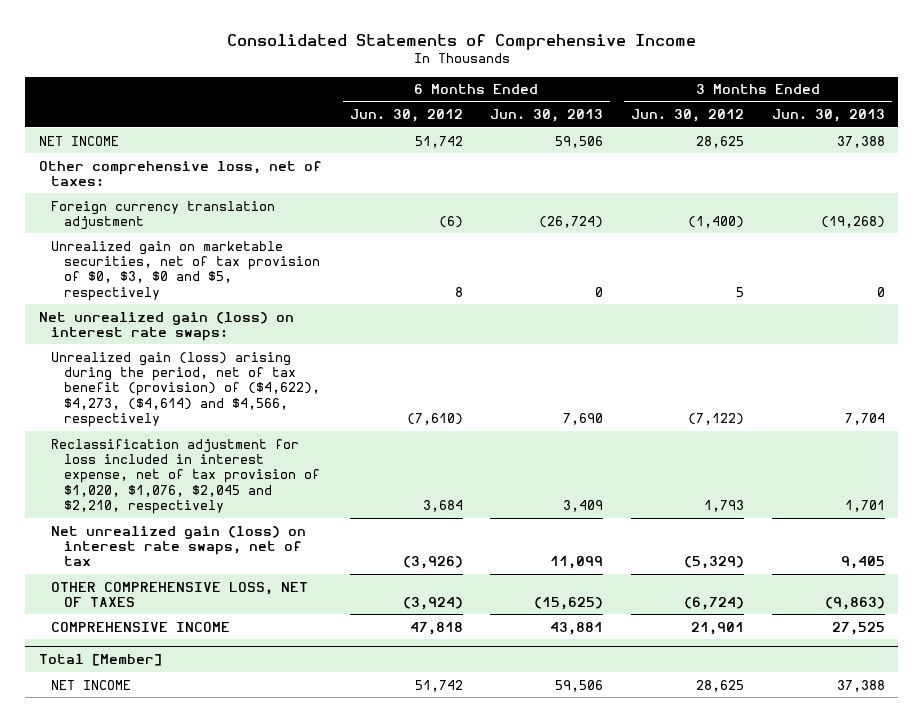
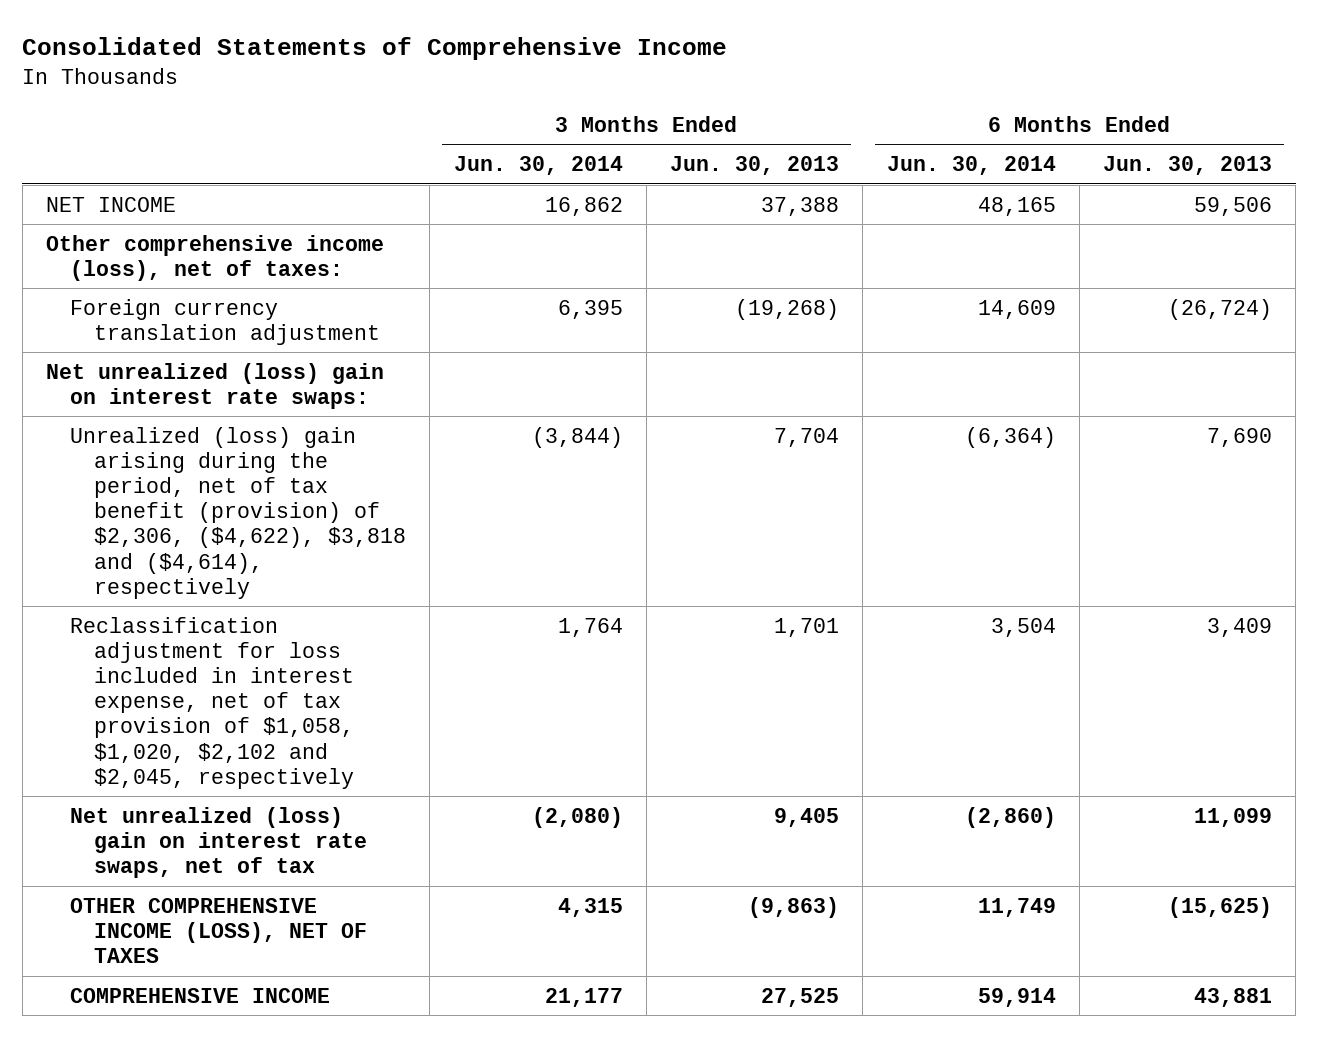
[349,109,463,123] Jun. 30, 2012 -> none
[630,109,744,123] Jun. 30, 2012 -> none
none -> [453,156,623,176] Jun. 30, 2014
none -> [886,156,1056,176] Jun. 30, 2014
[38,160,322,186] Other comprehensive loss, net of taxes: -> [46,234,385,281] Other comprehensive income (loss), net of taxes:
[51,240,321,301] Unrealized gain on marketable securities, net of tax provision of $0, $3, $0 and $5, respectively -> none
[38,311,294,341] Net unrealized gain (loss) on interest rate swaps: -> [46,362,385,409] Net unrealized (loss) gain on interest rate swaps:
[51,351,321,428] Unrealized gain (loss) arising during the period, net of tax benefit (provision) of ($4,622), $4,273, ($4,614) and $4,566, respectively -> [70,426,407,599] Unrealized (loss) gain arising during the period, net of tax benefit (provision) of $2,306, ($4,622), $3,818 and ($4,614), respectively
[51,438,321,515] Reclassification adjustment for loss included in interest expense, net of tax provision of $1,020, $1,076, $2,045 and $2,210, respectively -> [70,616,355,789] Reclassification adjustment for loss included in interest expense, net of tax provision of $1,058, $1,020, $2,102 and $2,045, respectively
[51,525,307,567] Net unrealized gain (loss) on interest rate swaps, net of tax -> [70,806,368,879] Net unrealized (loss) gain on interest rate swaps, net of tax
[51,581,309,607] OTHER COMPREHENSIVE LOSS, NET OF TAXES -> [70,897,368,964] OTHER COMPREHENSIVE INCOME (LOSS), NET OF TAXES
[38,654,162,667] Total [Member] -> none
[51,679,132,690] NET INCOME -> none

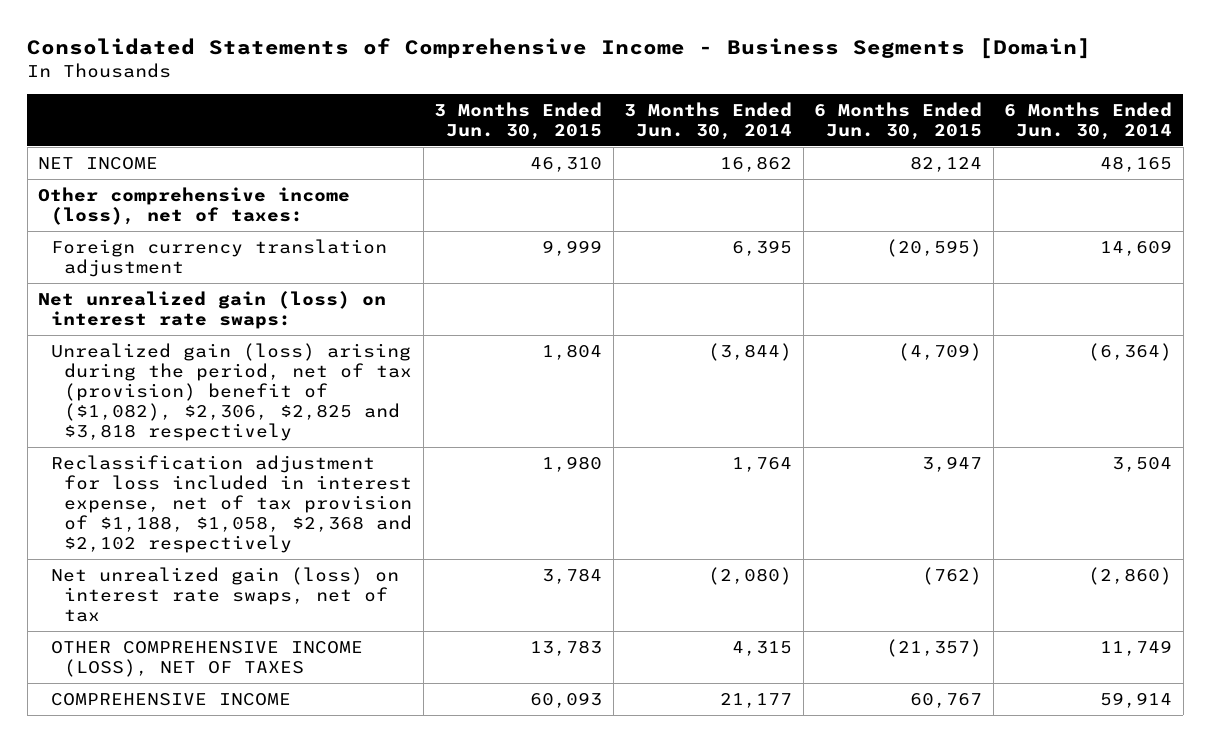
[22,37,728,61] Consolidated Statements of Comprehensive Income -> [27,37,1092,59] Consolidated Statements of Comprehensive Income - Business Segments [Domain]
[670,156,840,176] Jun. 30, 2013 -> none
[1103,156,1273,176] Jun. 30, 2013 -> none
none -> [434,101,603,140] 3 Months Ended Jun. 30, 2015
none -> [814,101,983,140] 6 Months Ended Jun. 30, 2015
[46,362,385,409] Net unrealized (loss) gain on interest rate swaps: -> [38,290,387,330] Net unrealized gain (loss) on interest rate swaps:
[70,426,407,599] Unrealized (loss) gain arising during the period, net of tax benefit (provision) of $2,306, ($4,622), $3,818 and ($4,614), respectively -> [51,342,413,442] Unrealized gain (loss) arising during the period, net of tax (provision) benefit of ($1,082), $2,306, $2,825 and $3,818 respectively
[70,616,355,789] Reclassification adjustment for loss included in interest expense, net of tax provision of $1,058, $1,020, $2,102 and $2,045, respectively -> [51,454,413,554] Reclassification adjustment for loss included in interest expense, net of tax provision of $1,188, $1,058, $2,368 and $2,102 respectively
[70,806,368,879] Net unrealized (loss) gain on interest rate swaps, net of tax -> [51,566,400,623] Net unrealized gain (loss) on interest rate swaps, net of tax

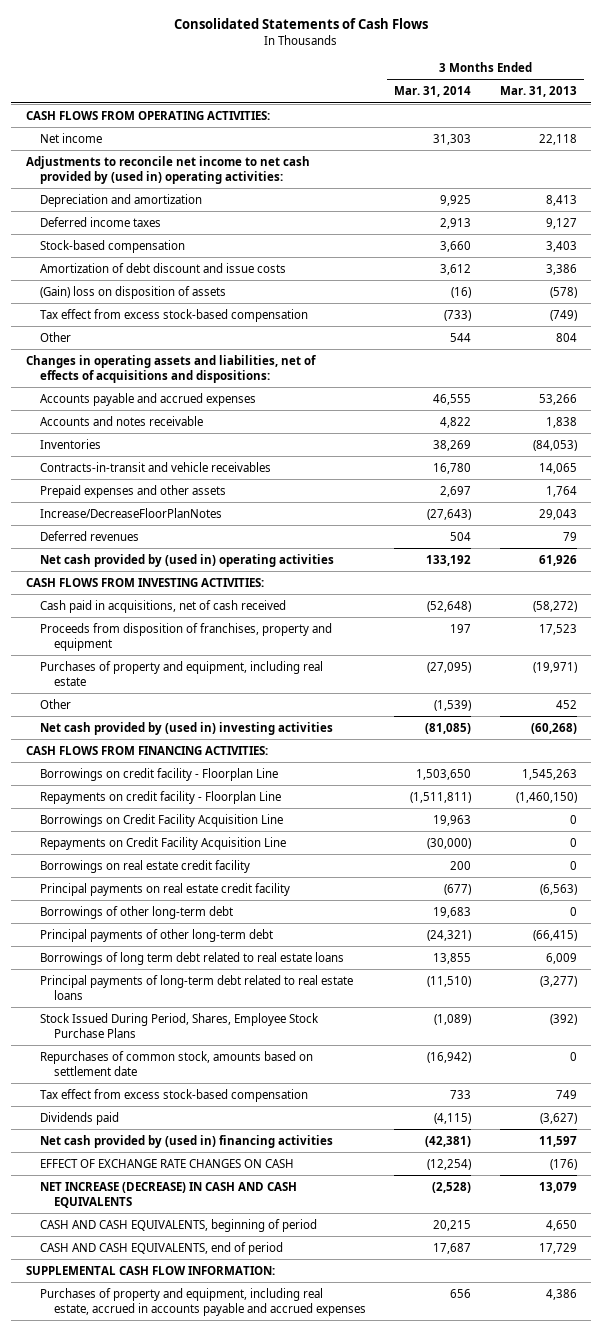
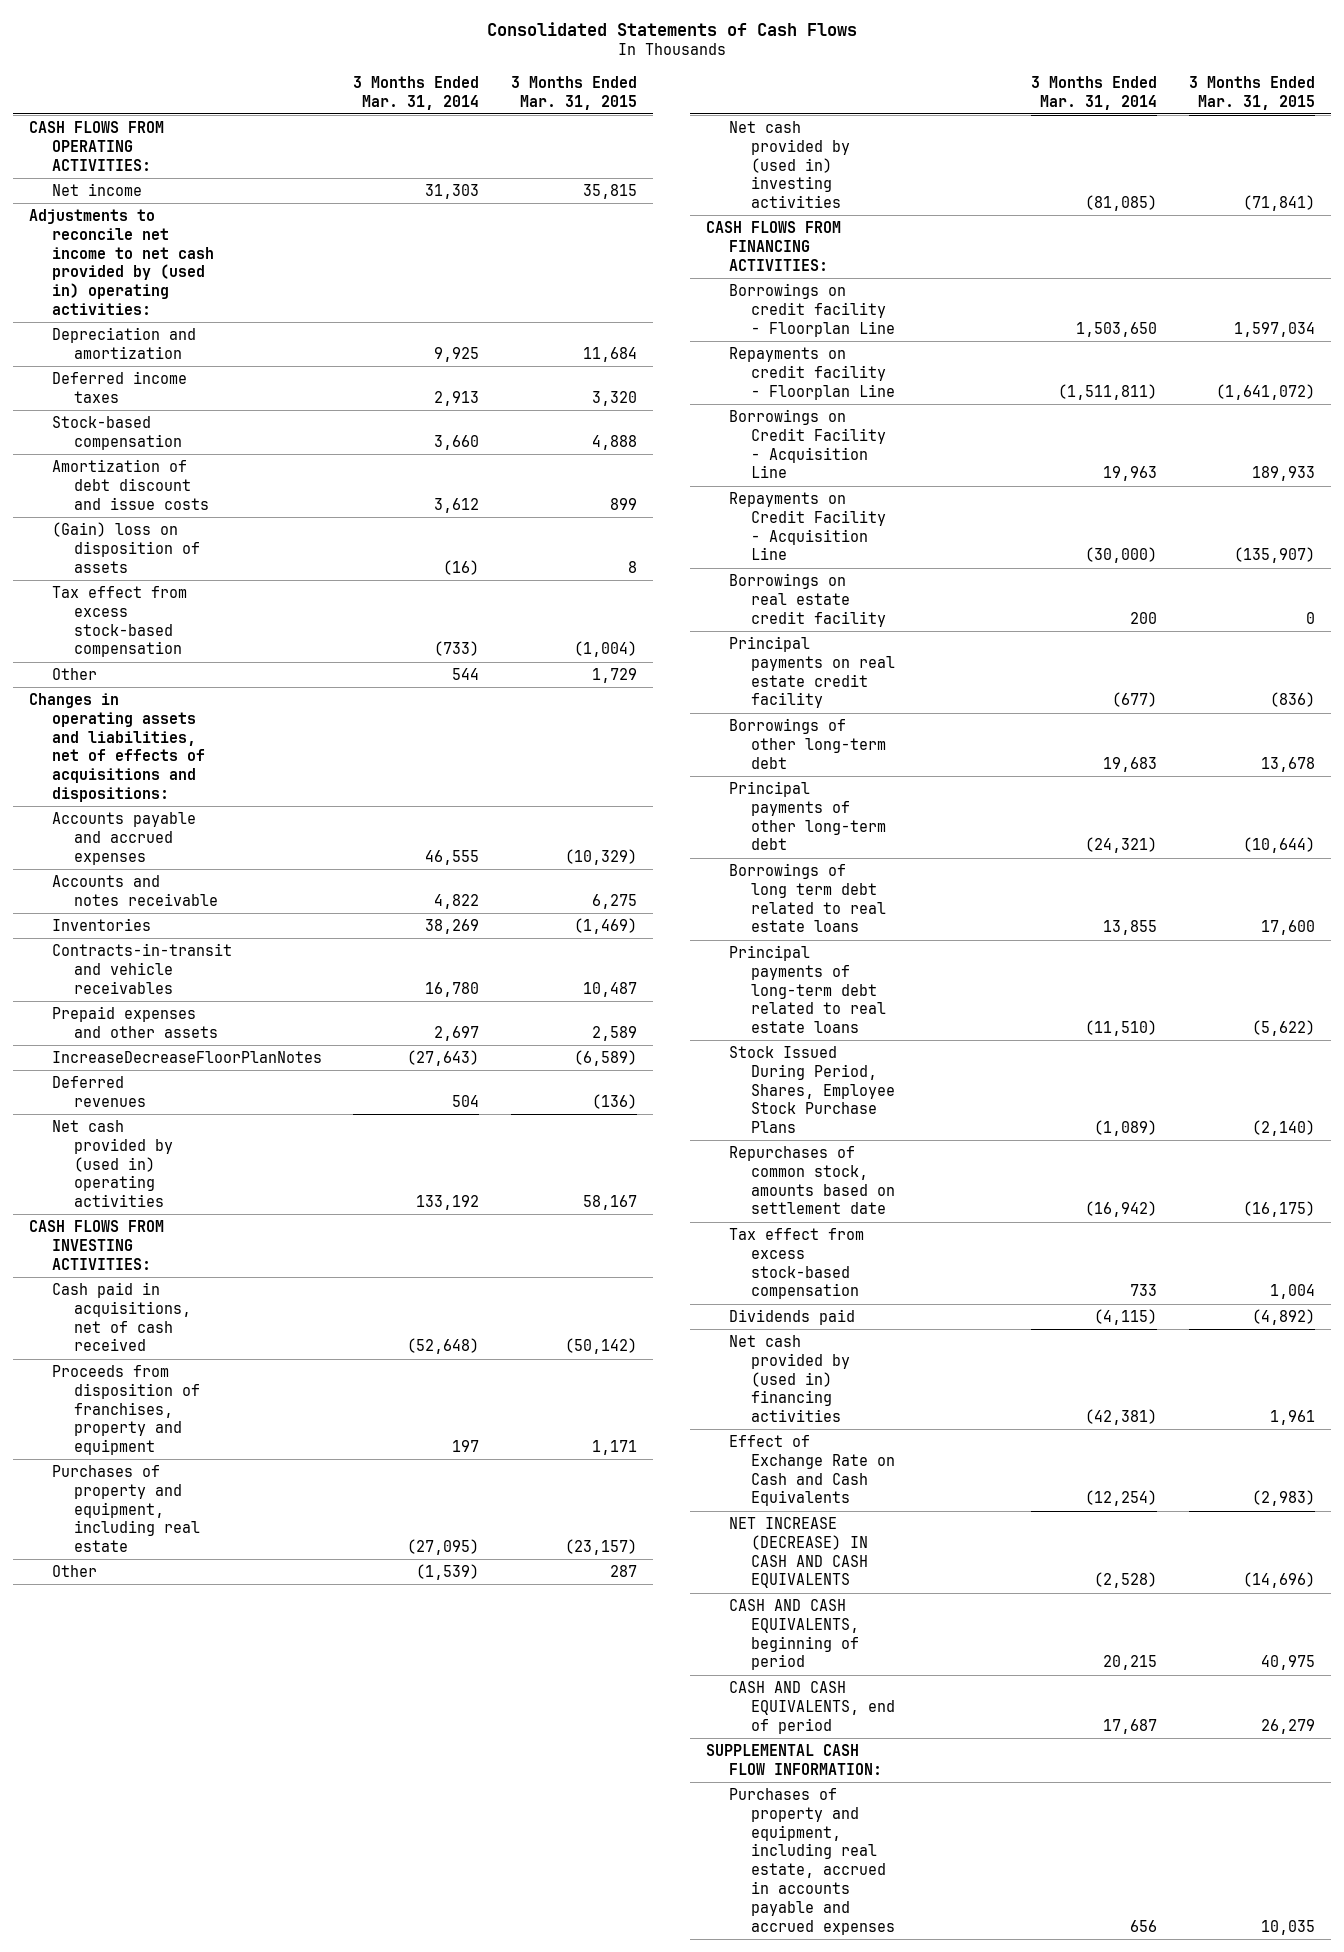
[500,86,578,98] Mar. 31, 2013 -> none
none -> [511,75,638,110] 3 Months Ended Mar. 31, 2015
[39,507,222,518] Increase/DecreaseFloorPlanNotes -> [51,1050,322,1063] IncreaseDecreaseFloorPlanNotes
[39,813,283,827] Borrowings on Credit Facility Acquisition Line -> [728,408,887,479] Borrowings on Credit Facility - Acquisition Line
[39,836,286,850] Repayments on Credit Facility Acquisition Line -> [728,491,887,561] Repayments on Credit Facility - Acquisition Line
[39,1158,294,1168] EFFECT OF EXCHANGE RATE CHANGES ON CASH -> [728,1434,896,1507] Effect of Exchange Rate on Cash and Cash Equivalents

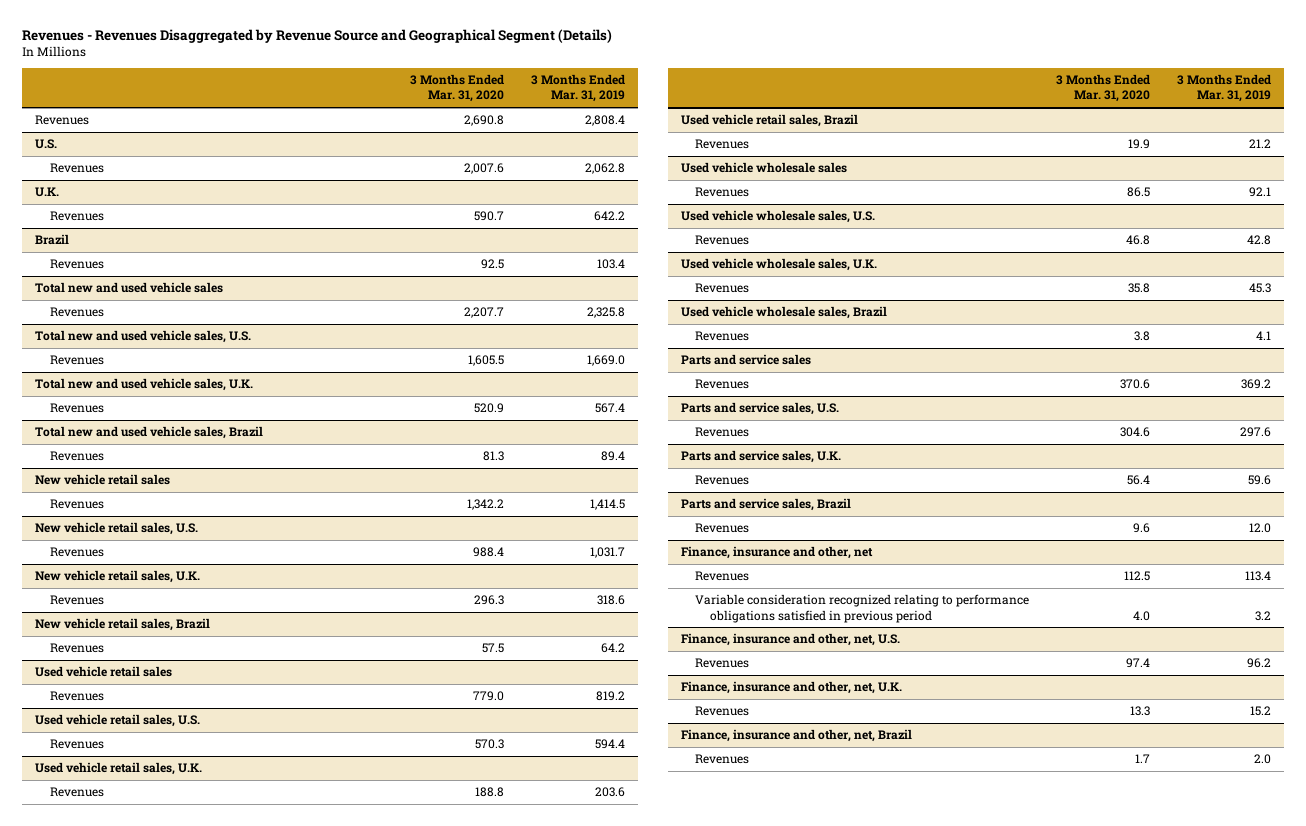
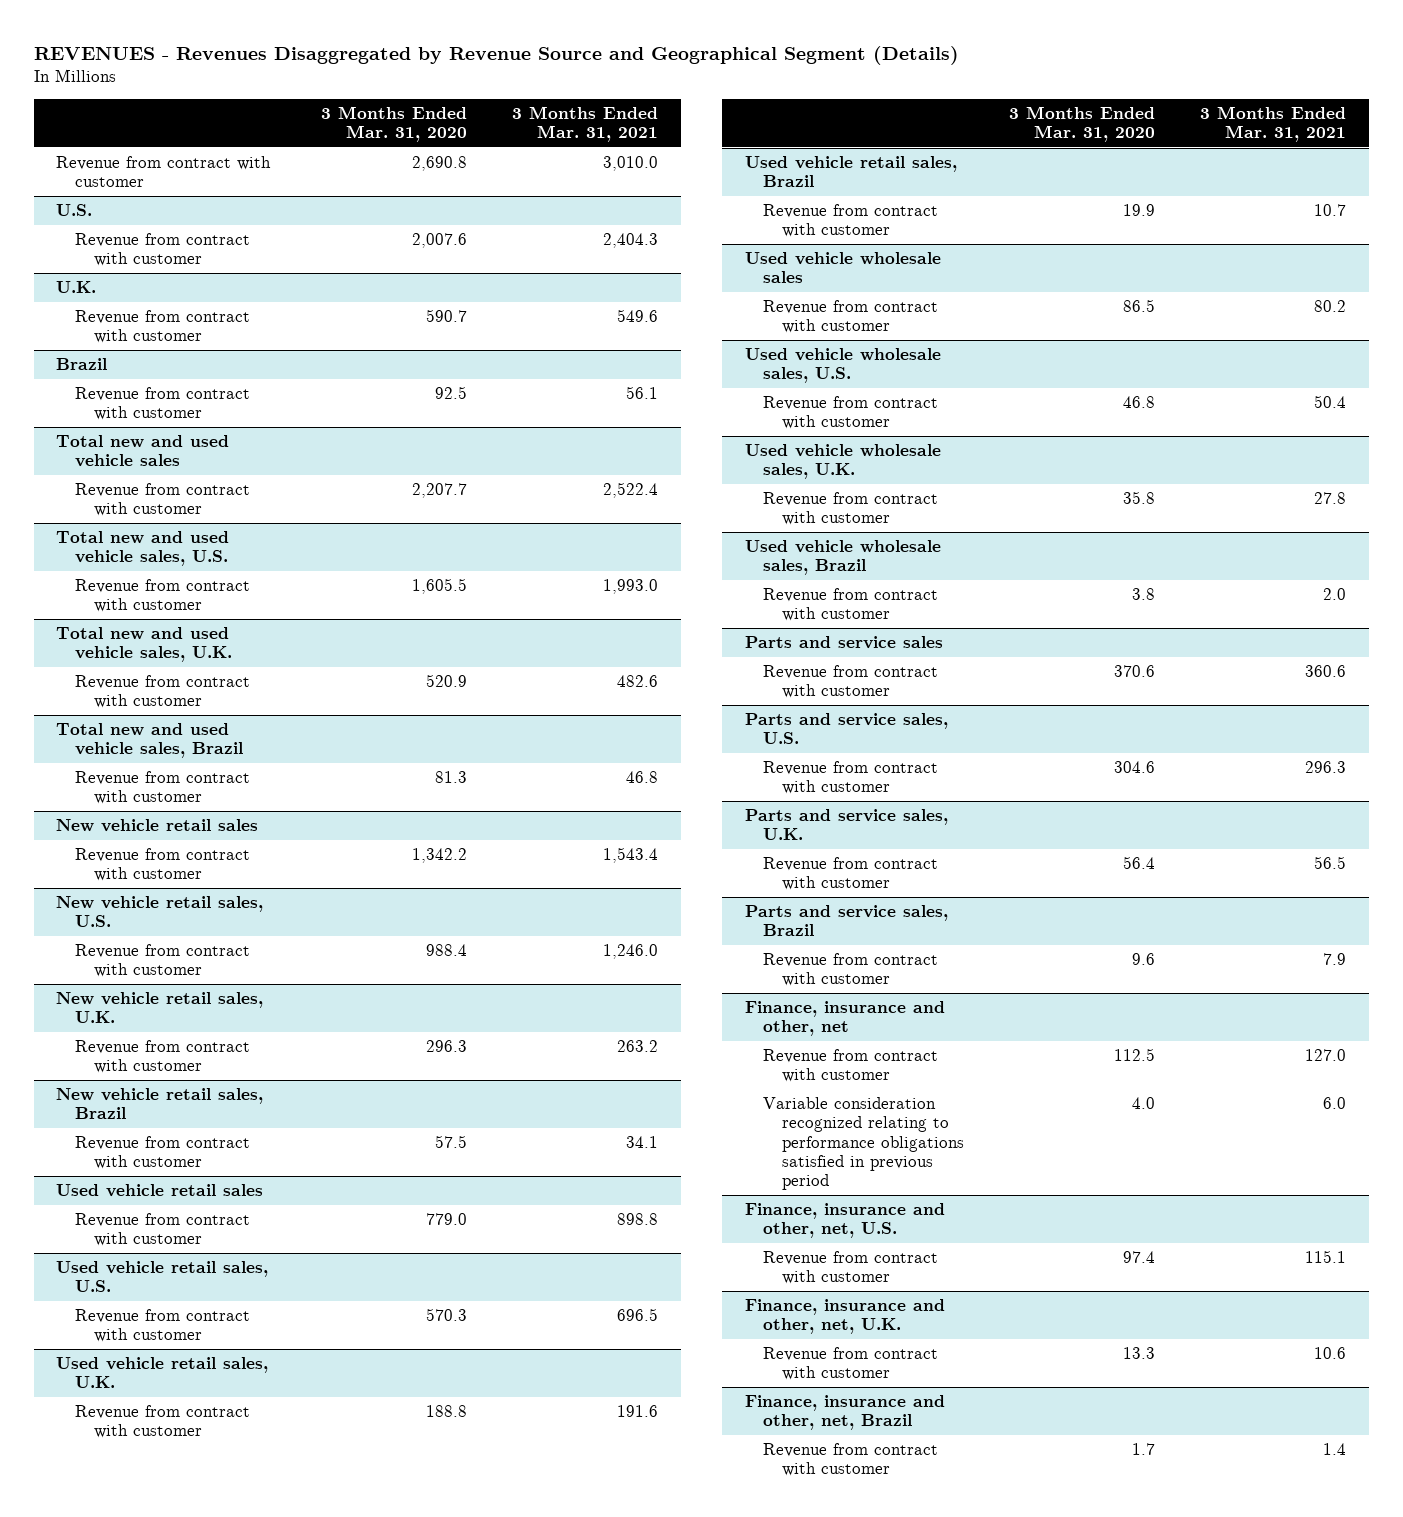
[21,29,612,44] Revenues - Revenues Disaggregated by Revenue Source and Geographical Segment (Details) -> [33,45,959,65] REVENUES - Revenues Disaggregated by Revenue Source and Geographical Segment (Details)
[530,74,625,103] 3 Months Ended Mar. 31, 2019 -> none
none -> [511,105,658,143] 3 Months Ended Mar. 31, 2021
[35,115,90,126] Revenues -> [56,156,272,188] Revenue from contract with customer
[49,163,104,174] Revenues -> [74,233,250,267] Revenue from contract with customer
[49,211,104,222] Revenues -> [74,310,250,344] Revenue from contract with customer
[49,259,104,270] Revenues -> [74,387,250,421] Revenue from contract with customer
[49,307,104,318] Revenues -> [74,483,250,517] Revenue from contract with customer
[49,355,104,366] Revenues -> [74,579,250,613] Revenue from contract with customer
[49,403,104,414] Revenues -> [74,675,250,709] Revenue from contract with customer
[49,451,104,462] Revenues -> [74,771,250,805] Revenue from contract with customer
[49,499,104,510] Revenues -> [74,848,250,882] Revenue from contract with customer
[49,547,104,558] Revenues -> [74,944,250,978] Revenue from contract with customer
[49,595,104,606] Revenues -> [74,1040,250,1074] Revenue from contract with customer
[49,643,104,654] Revenues -> [74,1136,250,1170] Revenue from contract with customer
[49,691,104,702] Revenues -> [74,1213,250,1247] Revenue from contract with customer
[49,739,104,750] Revenues -> [74,1309,250,1343] Revenue from contract with customer
[49,787,104,798] Revenues -> [74,1405,250,1439] Revenue from contract with customer
[695,139,750,150] Revenues -> [763,204,939,238] Revenue from contract with customer
[695,187,750,198] Revenues -> [763,300,939,334] Revenue from contract with customer
[695,235,750,246] Revenues -> [763,396,939,430] Revenue from contract with customer
[695,283,750,294] Revenues -> [763,492,939,526] Revenue from contract with customer
[695,331,750,342] Revenues -> [763,588,939,622] Revenue from contract with customer
[695,379,750,390] Revenues -> [763,665,939,699] Revenue from contract with customer
[695,427,750,438] Revenues -> [763,761,939,795] Revenue from contract with customer
[695,475,750,486] Revenues -> [763,857,939,891] Revenue from contract with customer
[695,523,750,534] Revenues -> [763,953,939,987] Revenue from contract with customer
[695,571,750,582] Revenues -> [763,1049,939,1083] Revenue from contract with customer
[695,658,750,669] Revenues -> [763,1251,939,1285] Revenue from contract with customer
[695,706,750,717] Revenues -> [763,1347,939,1381] Revenue from contract with customer
[695,754,750,765] Revenues -> [763,1443,939,1477] Revenue from contract with customer

